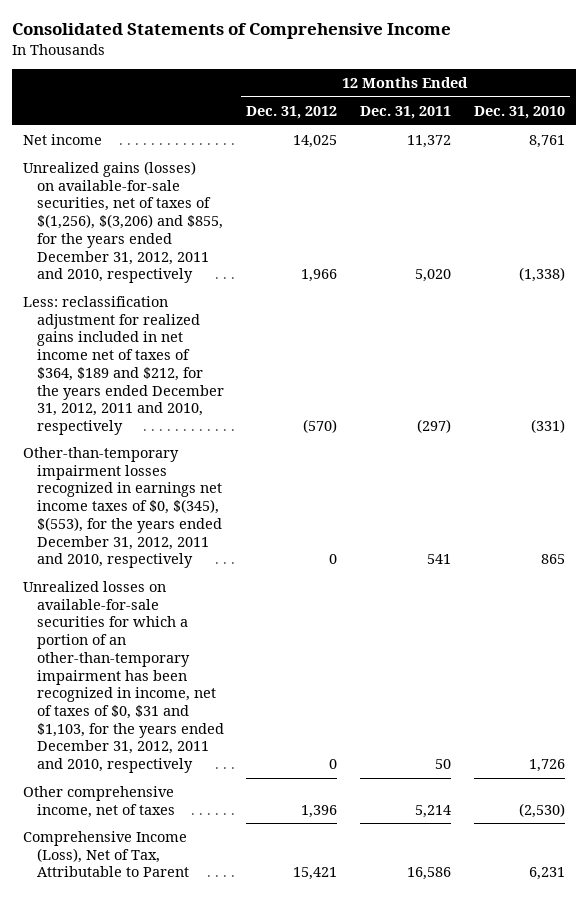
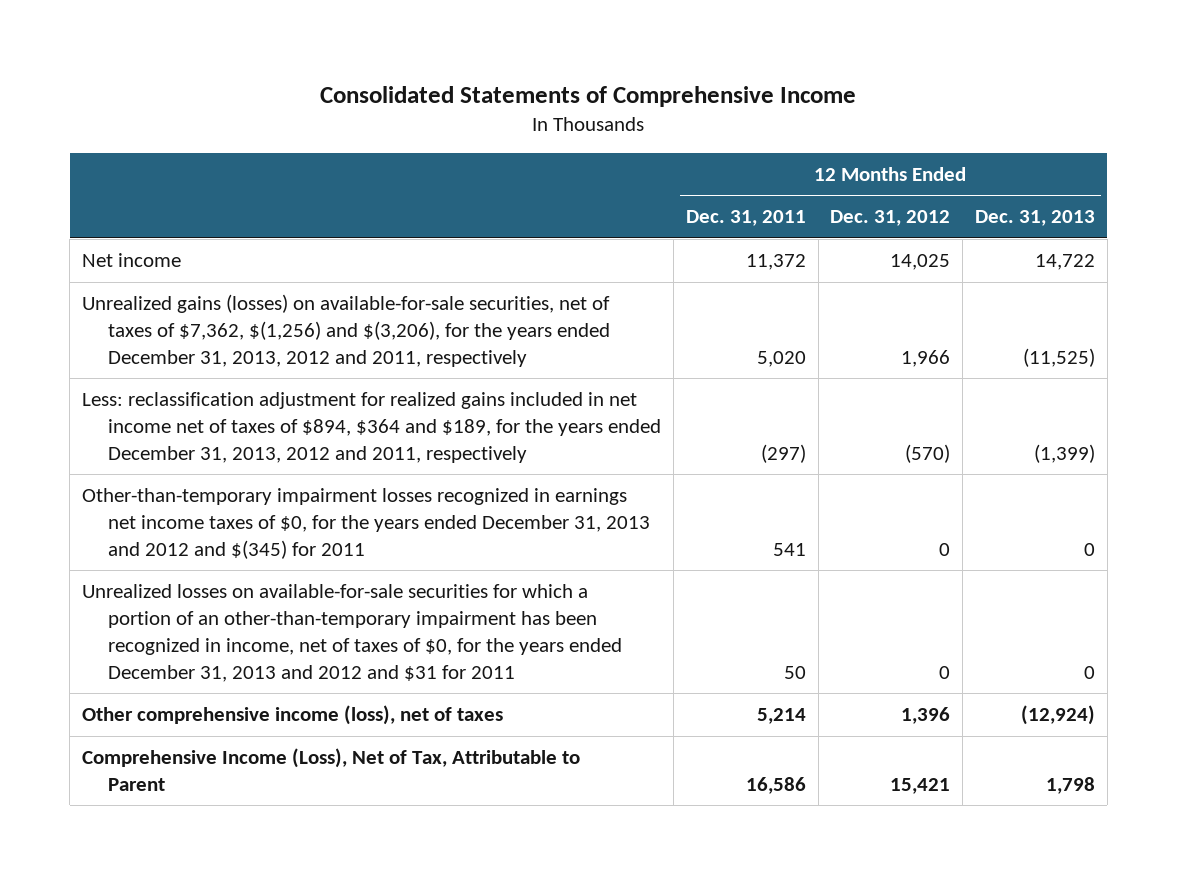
[473,106,565,120] Dec. 31, 2010 -> none
none -> [974,210,1095,227] Dec. 31, 2013
[23,161,223,284] Unrealized gains (losses) on available-for-sale securities, net of taxes of $(1,256), $(3,206) and $855, for the years ended December 31, 2012, 2011 and 2010, respectively -> [81,294,611,367] Unrealized gains (losses) on available-for-sale securities, net of taxes of $7,362, $(1,256) and $(3,206), for the years ended December 31, 2013, 2012 and 2011, respectively
[23,296,224,435] Less: reclassification adjustment for realized gains included in net income net of taxes of $364, $189 and $212, for the years ended December 31, 2012, 2011 and 2010, respectively -> [81,392,662,463] Less: reclassification adjustment for realized gains included in net income net of taxes of $894, $364 and $189, for the years ended December 31, 2013, 2012 and 2011, respectively
[23,447,222,569] Other-than-temporary impairment losses recognized in earnings net income taxes of $0, $(345), $(553), for the years ended December 31, 2012, 2011 and 2010, respectively -> [81,488,651,559] Other-than-temporary impairment losses recognized in earnings net income taxes of $0, for the years ended December 31, 2013 and 2012 and $(345) for 2011
[23,581,224,774] Unrealized losses on available-for-sale securities for which a portion of an other-than-temporary impairment has been recognized in income, net of taxes of $0, $31 and $1,103, for the years ended December 31, 2012, 2011 and 2010, respectively -> [81,584,623,682] Unrealized losses on available-for-sale securities for which a portion of an other-than-temporary impairment has been recognized in income, net of taxes of $0, for the years ended December 31, 2013 and 2012 and $31 for 2011
[23,786,175,818] Other comprehensive income, net of taxes -> [81,705,503,726] Other comprehensive income (loss), net of taxes

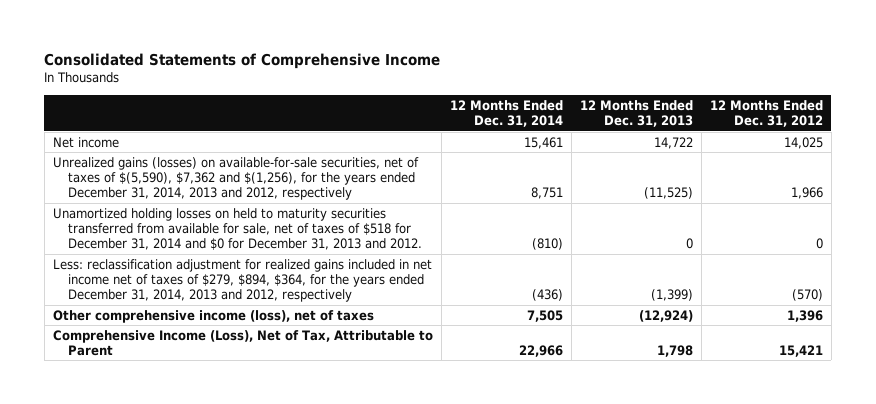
[685,210,806,227] Dec. 31, 2011 -> none
none -> [449,99,563,128] 12 Months Ended Dec. 31, 2014
[81,488,651,559] Other-than-temporary impairment losses recognized in earnings net income taxes of $0, for the years ended December 31, 2013 and 2012 and $(345) for 2011 -> none
[81,584,623,682] Unrealized losses on available-for-sale securities for which a portion of an other-than-temporary impairment has been recognized in income, net of taxes of $0, for the years ended December 31, 2013 and 2012 and $31 for 2011 -> none
[81,294,611,367] Unrealized gains (losses) on available-for-sale securities, net of taxes of $7,362, $(1,256) and $(3,206), for the years ended December 31, 2013, 2012 and 2011, respectively -> [52,156,419,201] Unrealized gains (losses) on available-for-sale securities, net of taxes of $(5,590), $7,362 and $(1,256), for the years ended December 31, 2014, 2013 and 2012, respectively
none -> [52,207,423,251] Unamortized holding losses on held to maturity securities transferred from available for sale, net of taxes of $518 for December 31, 2014 and $0 for December 31, 2013 and 2012.
[81,392,662,463] Less: reclassification adjustment for realized gains included in net income net of taxes of $894, $364 and $189, for the years ended December 31, 2013, 2012 and 2011, respectively -> [52,258,432,303] Less: reclassification adjustment for realized gains included in net income net of taxes of $279, $894, $364, for the years ended December 31, 2014, 2013 and 2012, respectively

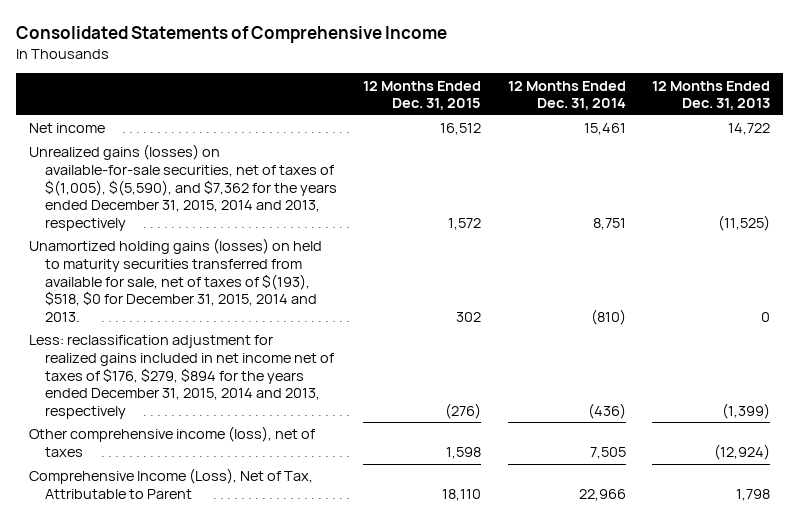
[709,99,823,128] 12 Months Ended Dec. 31, 2012 -> none
none -> [363,80,482,111] 12 Months Ended Dec. 31, 2015
[52,156,419,201] Unrealized gains (losses) on available-for-sale securities, net of taxes of $(5,590), $7,362 and $(1,256), for the years ended December 31, 2014, 2013 and 2012, respectively -> [29,144,338,231] Unrealized gains (losses) on available-for-sale securities, net of taxes of $(1,005), $(5,590), and $7,362 for the years ended December 31, 2015, 2014 and 2013, respectively
[52,207,423,251] Unamortized holding losses on held to maturity securities transferred from available for sale, net of taxes of $518 for December 31, 2014 and $0 for December 31, 2013 and 2012. -> [29,238,323,322] Unamortized holding gains (losses) on held to maturity securities transferred from available for sale, net of taxes of $(193), $518, $0 for December 31, 2015, 2014 and 2013.
[52,258,432,303] Less: reclassification adjustment for realized gains included in net income net of taxes of $279, $894, $364, for the years ended December 31, 2014, 2013 and 2012, respectively -> [29,335,335,419] Less: reclassification adjustment for realized gains included in net income net of taxes of $176, $279, $894 for the years ended December 31, 2015, 2014 and 2013, respectively

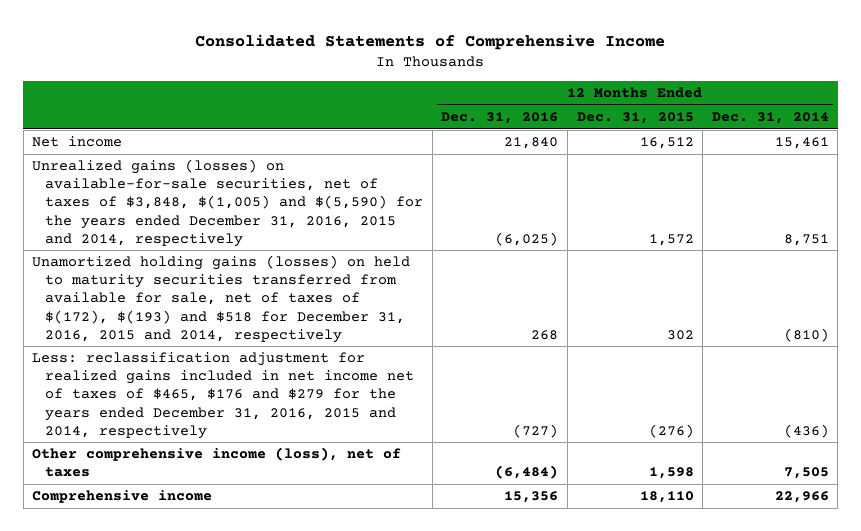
[651,80,770,111] 12 Months Ended Dec. 31, 2013 -> none
none -> [441,112,559,125] Dec. 31, 2016
[29,144,338,231] Unrealized gains (losses) on available-for-sale securities, net of taxes of $(1,005), $(5,590), and $7,362 for the years ended December 31, 2015, 2014 and 2013, respectively -> [32,159,424,247] Unrealized gains (losses) on available-for-sale securities, net of taxes of $3,848, $(1,005) and $(5,590) for the years ended December 31, 2016, 2015 and 2014, respectively
[29,238,323,322] Unamortized holding gains (losses) on held to maturity securities transferred from available for sale, net of taxes of $(193), $518, $0 for December 31, 2015, 2014 and 2013. -> [32,255,411,343] Unamortized holding gains (losses) on held to maturity securities transferred from available for sale, net of taxes of $(172), $(193) and $518 for December 31, 2016, 2015 and 2014, respectively
[29,335,335,419] Less: reclassification adjustment for realized gains included in net income net of taxes of $176, $279, $894 for the years ended December 31, 2015, 2014 and 2013, respectively -> [32,352,415,439] Less: reclassification adjustment for realized gains included in net income net of taxes of $465, $176 and $279 for the years ended December 31, 2016, 2015 and 2014, respectively
[29,468,314,499] Comprehensive Income (Loss), Net of Tax, Attributable to Parent -> [32,490,213,504] Comprehensive income

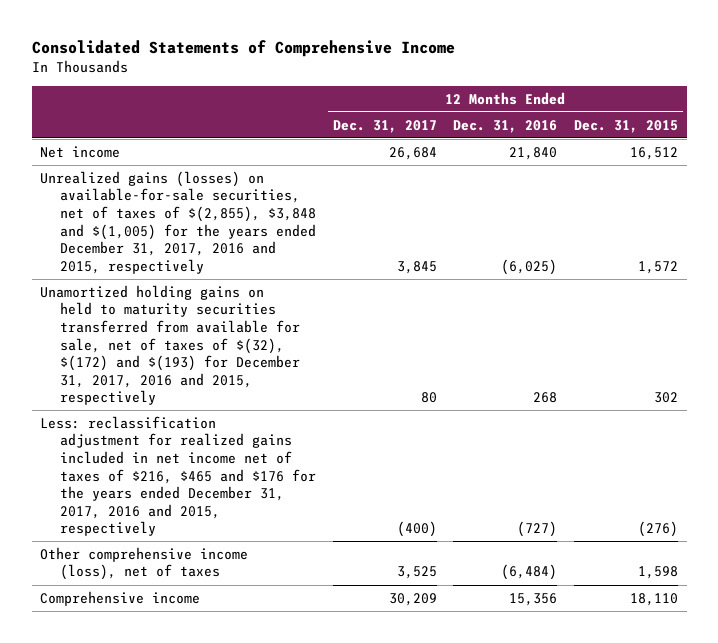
[711,112,829,125] Dec. 31, 2014 -> none
none -> [332,119,437,133] Dec. 31, 2017
[32,159,424,247] Unrealized gains (losses) on available-for-sale securities, net of taxes of $3,848, $(1,005) and $(5,590) for the years ended December 31, 2016, 2015 and 2014, respectively -> [40,170,316,274] Unrealized gains (losses) on available-for-sale securities, net of taxes of $(2,855), $3,848 and $(1,005) for the years ended December 31, 2017, 2016 and 2015, respectively
[32,255,411,343] Unamortized holding gains (losses) on held to maturity securities transferred from available for sale, net of taxes of $(172), $(193) and $518 for December 31, 2016, 2015 and 2014, respectively -> [40,284,300,406] Unamortized holding gains on held to maturity securities transferred from available for sale, net of taxes of $(32), $(172) and $(193) for December 31, 2017, 2016 and 2015, respectively
[32,352,415,439] Less: reclassification adjustment for realized gains included in net income net of taxes of $465, $176 and $279 for the years ended December 31, 2016, 2015 and 2014, respectively -> [40,415,316,537] Less: reclassification adjustment for realized gains included in net income net of taxes of $216, $465 and $176 for the years ended December 31, 2017, 2016 and 2015, respectively

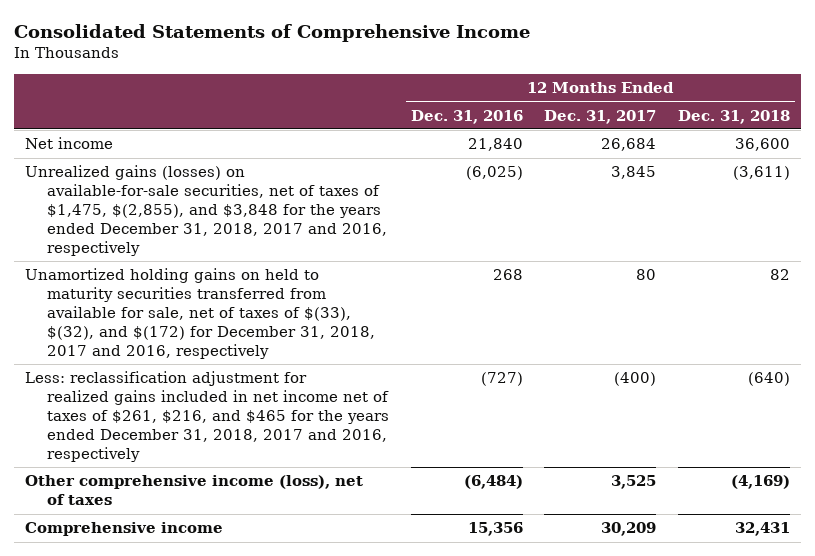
[574,119,679,133] Dec. 31, 2015 -> none
none -> [677,109,790,124] Dec. 31, 2018
[40,170,316,274] Unrealized gains (losses) on available-for-sale securities, net of taxes of $(2,855), $3,848 and $(1,005) for the years ended December 31, 2017, 2016 and 2015, respectively -> [24,165,388,257] Unrealized gains (losses) on available-for-sale securities, net of taxes of $1,475, $(2,855), and $3,848 for the years ended December 31, 2018, 2017 and 2016, respectively
[40,284,300,406] Unamortized holding gains on held to maturity securities transferred from available for sale, net of taxes of $(32), $(172) and $(193) for December 31, 2017, 2016 and 2015, respectively -> [24,268,376,360] Unamortized holding gains on held to maturity securities transferred from available for sale, net of taxes of $(33), $(32), and $(172) for December 31, 2018, 2017 and 2016, respectively
[40,415,316,537] Less: reclassification adjustment for realized gains included in net income net of taxes of $216, $465 and $176 for the years ended December 31, 2017, 2016 and 2015, respectively -> [24,371,390,463] Less: reclassification adjustment for realized gains included in net income net of taxes of $261, $216, and $465 for the years ended December 31, 2018, 2017 and 2016, respectively

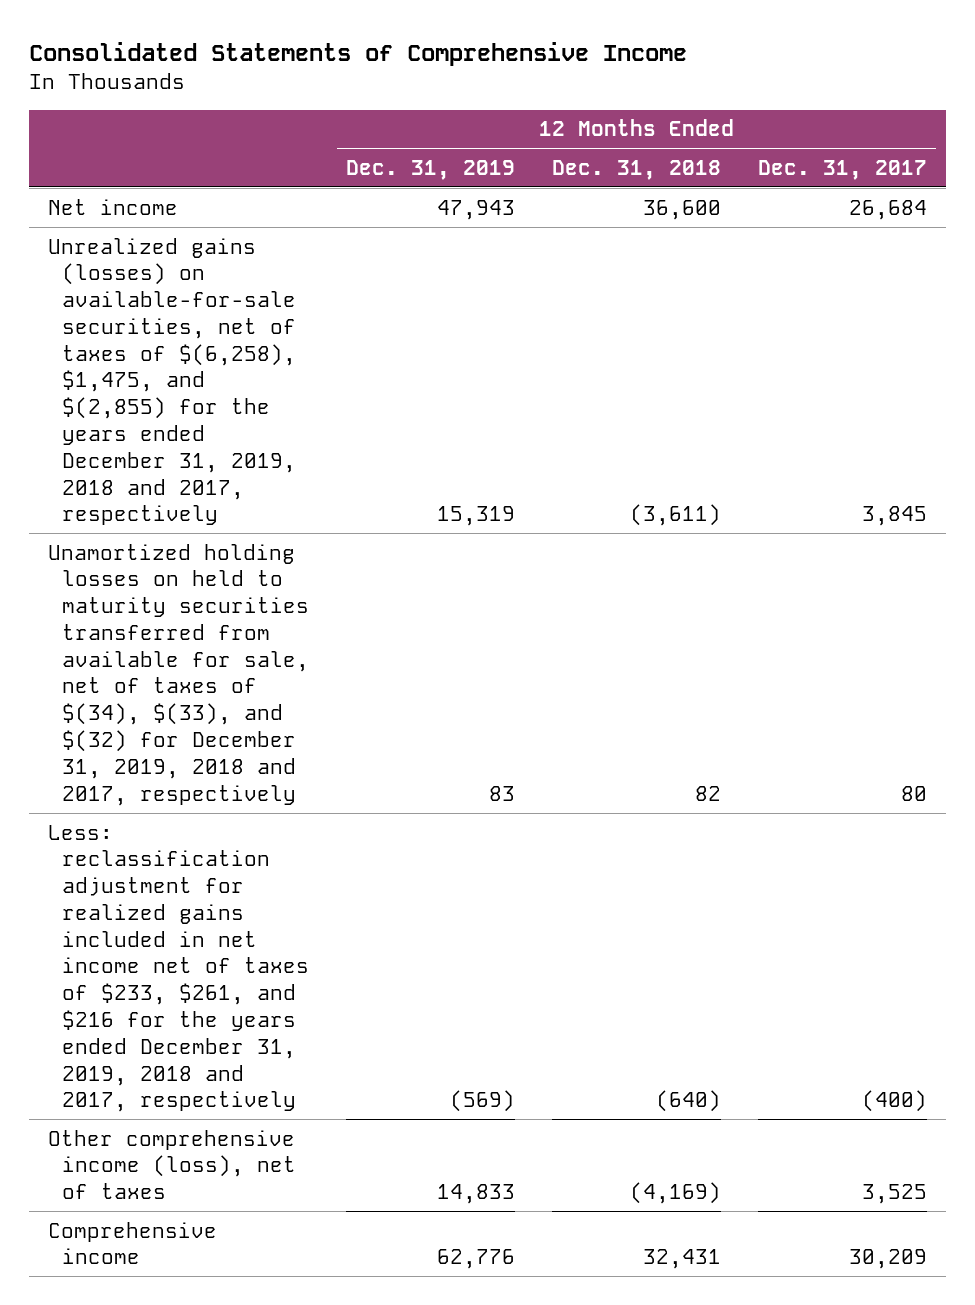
[410,109,523,124] Dec. 31, 2016 -> none
none -> [346,159,516,180] Dec. 31, 2019
[24,165,388,257] Unrealized gains (losses) on available-for-sale securities, net of taxes of $1,475, $(2,855), and $3,848 for the years ended December 31, 2018, 2017 and 2016, respectively -> [47,237,297,526] Unrealized gains (losses) on available-for-sale securities, net of taxes of $(6,258), $1,475, and $(2,855) for the years ended December 31, 2019, 2018 and 2017, respectively
[24,268,376,360] Unamortized holding gains on held to maturity securities transferred from available for sale, net of taxes of $(33), $(32), and $(172) for December 31, 2018, 2017 and 2016, respectively -> [47,543,310,806] Unamortized holding losses on held to maturity securities transferred from available for sale, net of taxes of $(34), $(33), and $(32) for December 31, 2019, 2018 and 2017, respectively
[24,371,390,463] Less: reclassification adjustment for realized gains included in net income net of taxes of $261, $216, and $465 for the years ended December 31, 2018, 2017 and 2016, respectively -> [47,824,310,1113] Less: reclassification adjustment for realized gains included in net income net of taxes of $233, $261, and $216 for the years ended December 31, 2019, 2018 and 2017, respectively

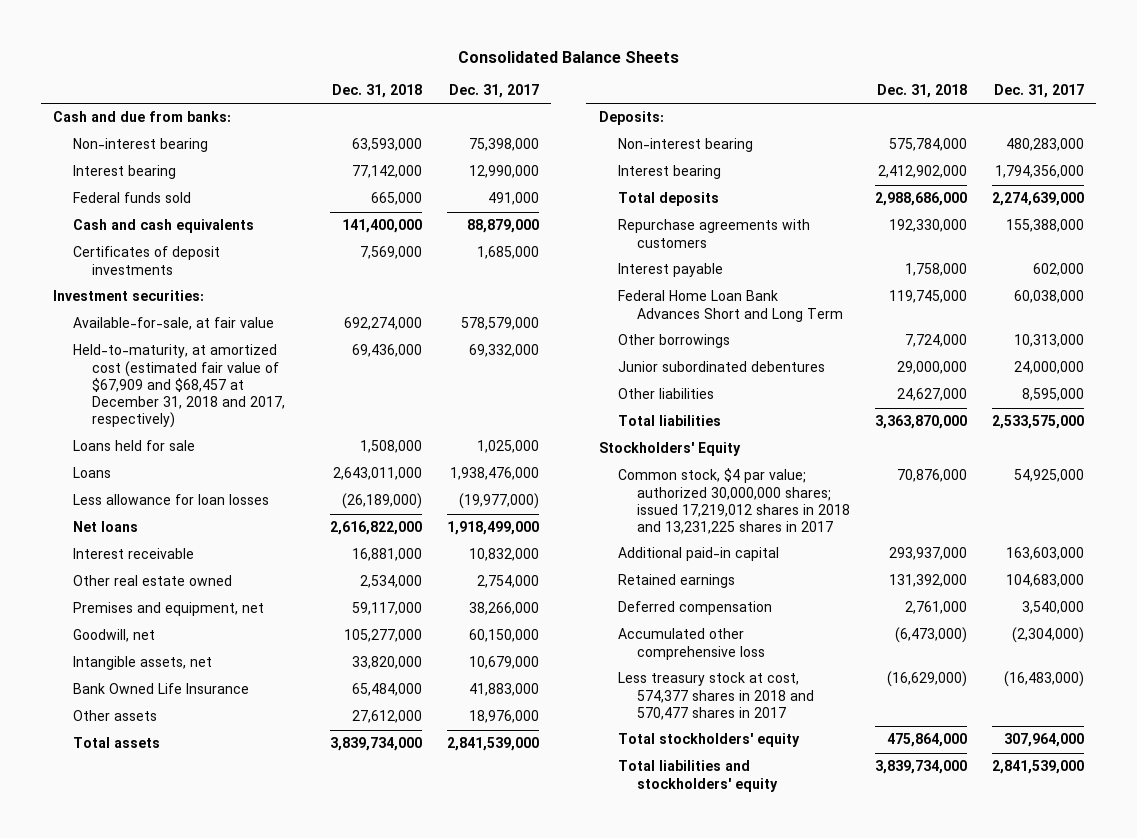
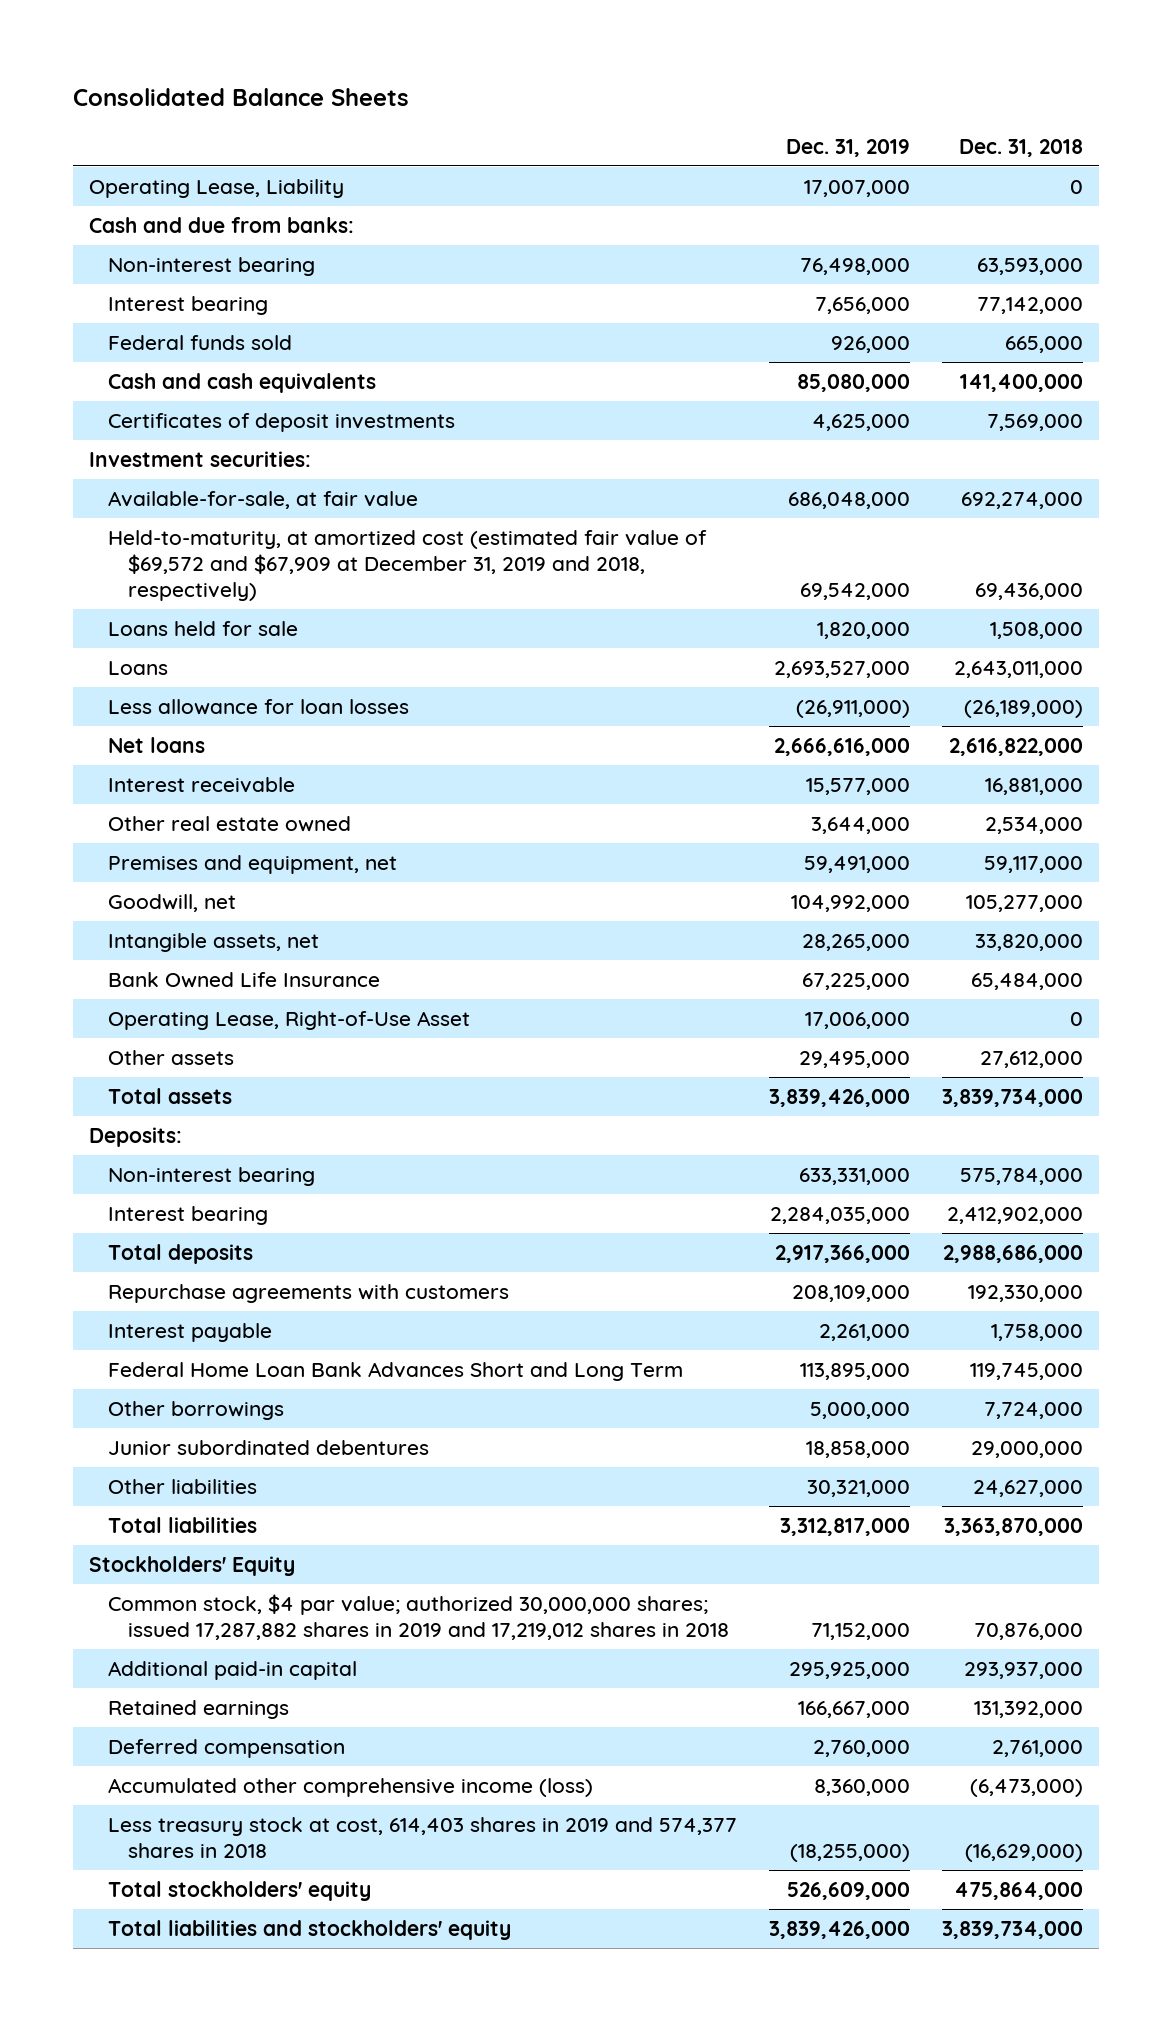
[448,84,539,99] Dec. 31, 2017 -> none
none -> [786,138,911,157] Dec. 31, 2019
none -> [89,178,345,198] Operating Lease, Liability
[72,344,286,429] Held-to-maturity, at amortized cost (estimated fair value of $67,909 and $68,457 at December 31, 2018 and 2017, respectively) -> [108,529,708,602] Held-to-maturity, at amortized cost (estimated fair value of $69,572 and $67,909 at December 31, 2019 and 2018, respectively)
none -> [108,1010,471,1030] Operating Lease, Right-of-Use Asset
[618,468,851,535] Common stock, $4 par value; authorized 30,000,000 shares; issued 17,219,012 shares in 2018 and 13,231,225 shares in 2017 -> [108,1593,729,1641] Common stock, $4 par value; authorized 30,000,000 shares; issued 17,287,882 shares in 2019 and 17,219,012 shares in 2018
[618,628,766,660] Accumulated other comprehensive loss -> [108,1777,594,1797] Accumulated other comprehensive income (loss)
[618,672,815,720] Less treasury stock at cost, 574,377 shares in 2018 and 570,477 shares in 2017 -> [108,1816,738,1859] Less treasury stock at cost, 614,403 shares in 2019 and 574,377 shares in 2018

